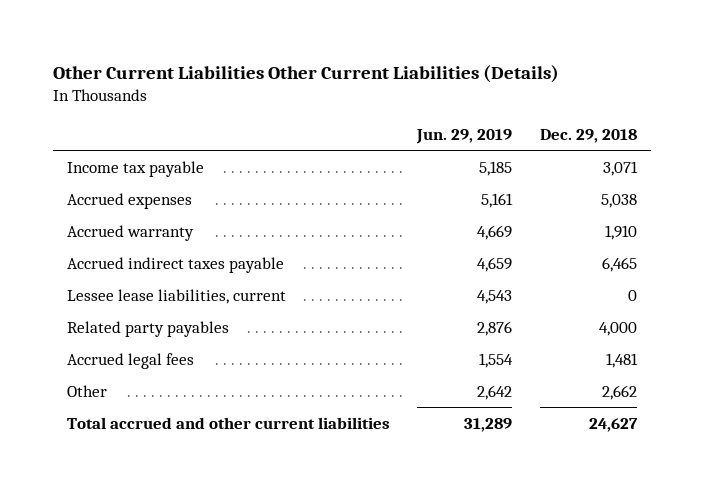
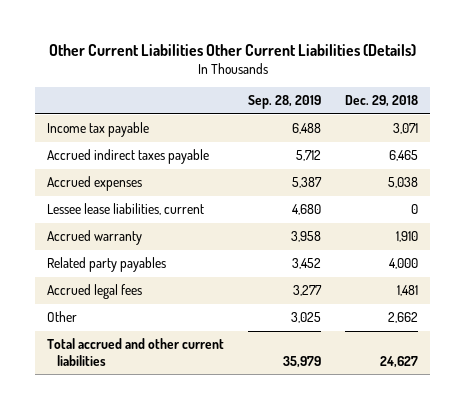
[416,128,513,144] Jun. 29, 2019 -> none
none -> [248,95,322,110] Sep. 28, 2019
[66,192,192,209] Accrued expenses -> [46,176,142,192] Accrued expenses
[66,224,194,241] Accrued warranty -> [46,230,142,246] Accrued warranty

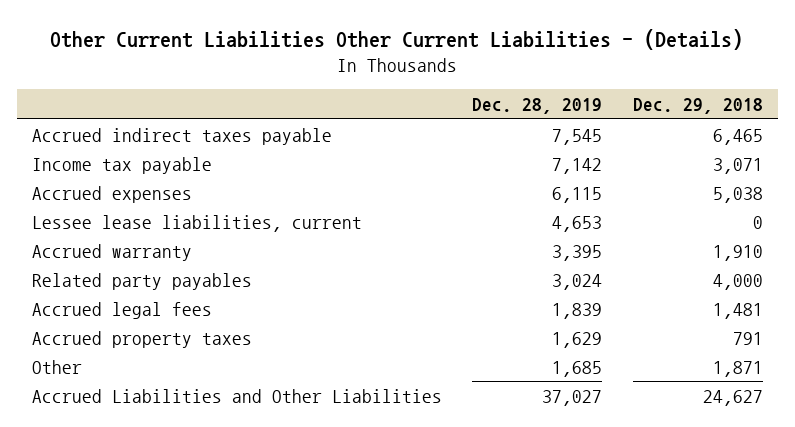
[48,43,416,56] Other Current Liabilities Other Current Liabilities (Details) -> [50,28,744,50] Other Current Liabilities Other Current Liabilities - (Details)
[248,95,322,110] Sep. 28, 2019 -> none
none -> [472,97,603,114] Dec. 28, 2019
[46,122,149,138] Income tax payable -> [32,156,213,174] Income tax payable
none -> [32,330,253,348] Accrued property taxes
[388,312,419,324] 2,662 -> [712,360,763,377] 1,871
[46,338,224,366] Total accrued and other current liabilities -> [32,388,443,403] Accrued Liabilities and Other Liabilities

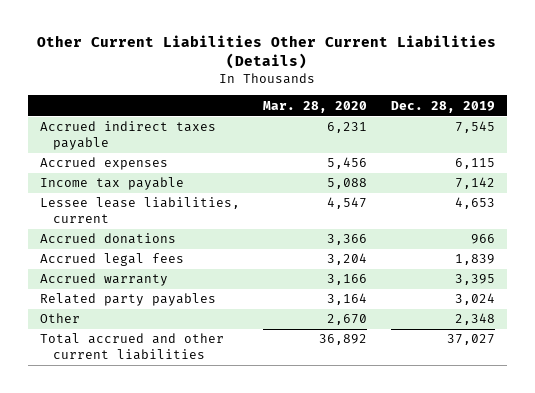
[50,28,744,50] Other Current Liabilities Other Current Liabilities - (Details) -> [37,35,497,70] Other Current Liabilities Other Current Liabilities (Details)
[632,97,763,114] Dec. 29, 2018 -> none
none -> [263,100,368,113] Mar. 28, 2020
[32,156,213,174] Income tax payable -> [39,177,184,191] Income tax payable
none -> [39,233,176,245] Accrued donations
[32,301,213,319] Accrued legal fees -> [39,253,184,267] Accrued legal fees
[32,330,253,348] Accrued property taxes -> none
[552,360,603,377] 1,685 -> [454,313,495,326] 2,348
[32,388,443,403] Accrued Liabilities and Other Liabilities -> [39,333,224,361] Total accrued and other current liabilities

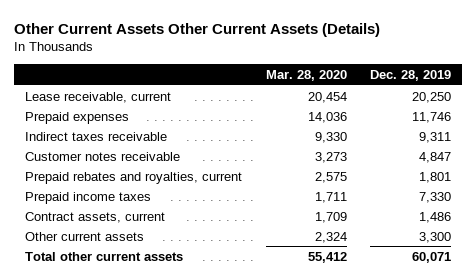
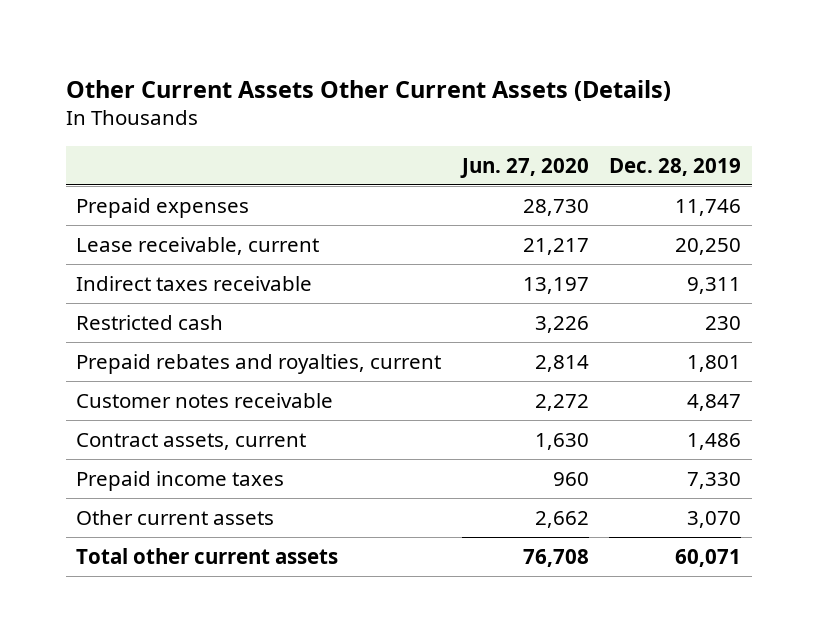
[265,69,347,81] Mar. 28, 2020 -> none
none -> [459,157,589,178] Jun. 27, 2020
[25,91,172,103] Lease receivable, current -> [76,236,320,255] Lease receivable, current
none -> [76,314,224,330] Restricted cash
[25,151,181,161] Customer notes receivable -> [76,392,334,408] Customer notes receivable
[25,191,152,204] Prepaid income taxes -> [76,470,285,491] Prepaid income taxes
[418,231,451,243] 3,300 -> [687,510,742,528] 3,070

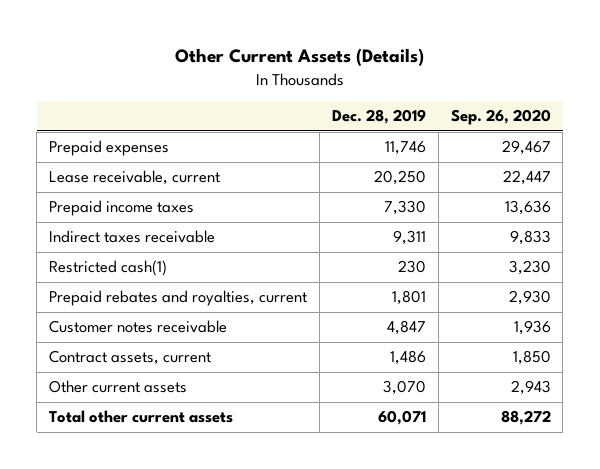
[66,79,672,101] Other Current Assets Other Current Assets (Details) -> [174,48,424,67] Other Current Assets (Details)
[459,157,589,178] Jun. 27, 2020 -> none
none -> [450,109,551,126] Sep. 26, 2020
[76,470,285,491] Prepaid income taxes -> [49,200,195,217] Prepaid income taxes
[76,314,224,330] Restricted cash -> [49,260,168,277] Restricted cash(1)

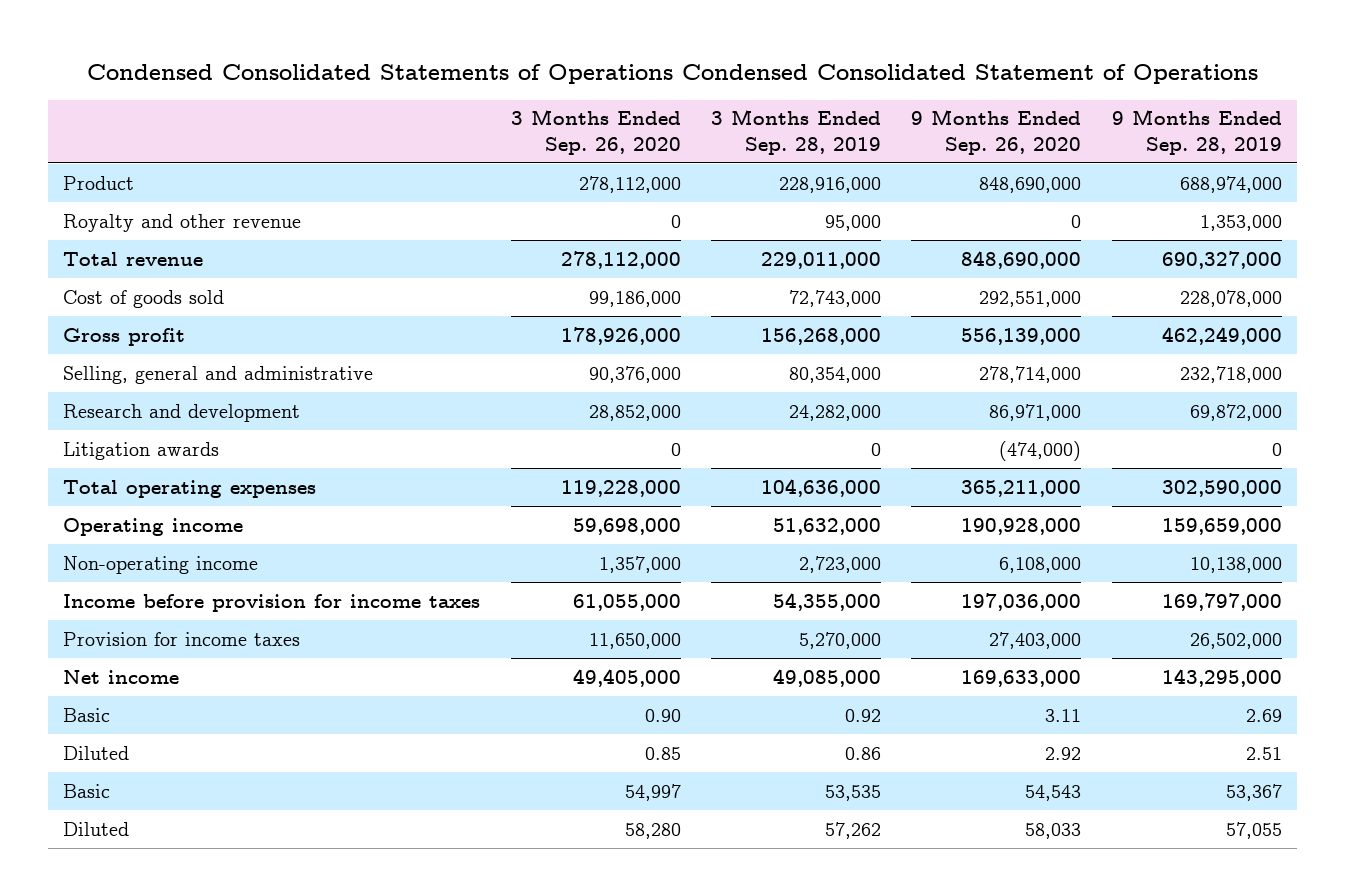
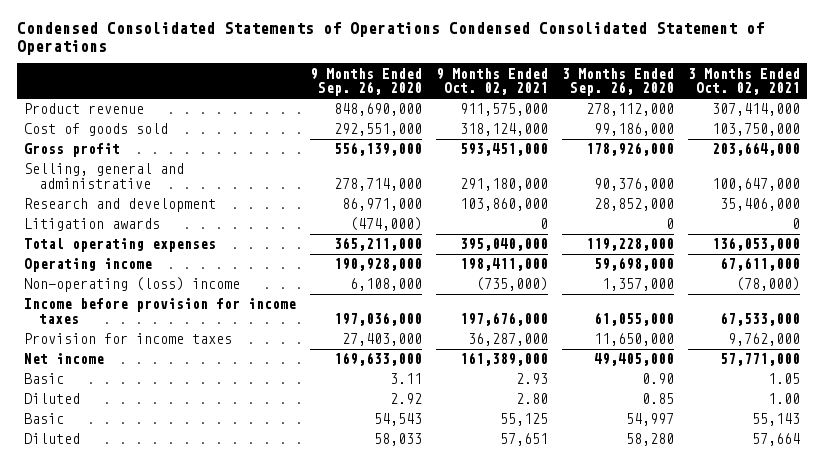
[711,109,882,155] 3 Months Ended Sep. 28, 2019 -> none
[1111,109,1282,155] 9 Months Ended Sep. 28, 2019 -> none
none -> [435,67,548,96] 9 Months Ended Oct. 02, 2021
none -> [687,67,800,96] 3 Months Ended Oct. 02, 2021
[63,175,135,190] Product -> none
[63,213,302,232] Royalty and other revenue -> none
[63,251,204,266] Total revenue -> [23,103,144,115] Product revenue
[63,555,259,574] Non-operating income -> [23,277,240,293] Non-operating (loss) income

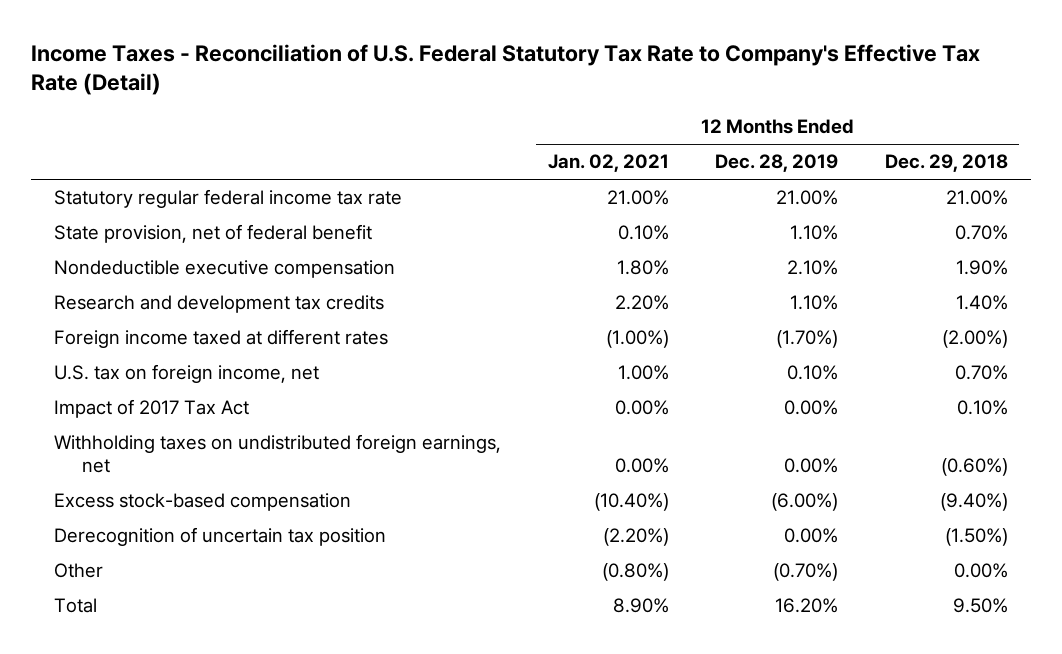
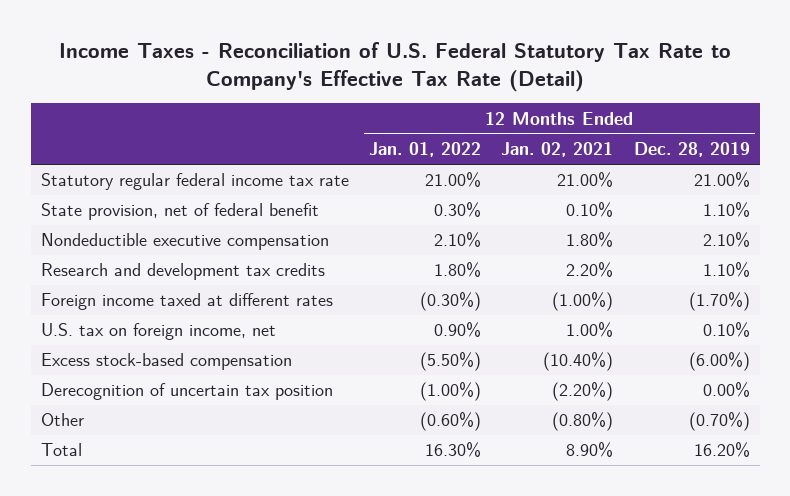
[884,154,1008,173] Dec. 29, 2018 -> none
none -> [369,142,482,158] Jan. 01, 2022
[54,399,250,419] Impact of 2017 Tax Act -> none
[54,434,502,474] Withholding taxes on undistributed foreign earnings, net -> none

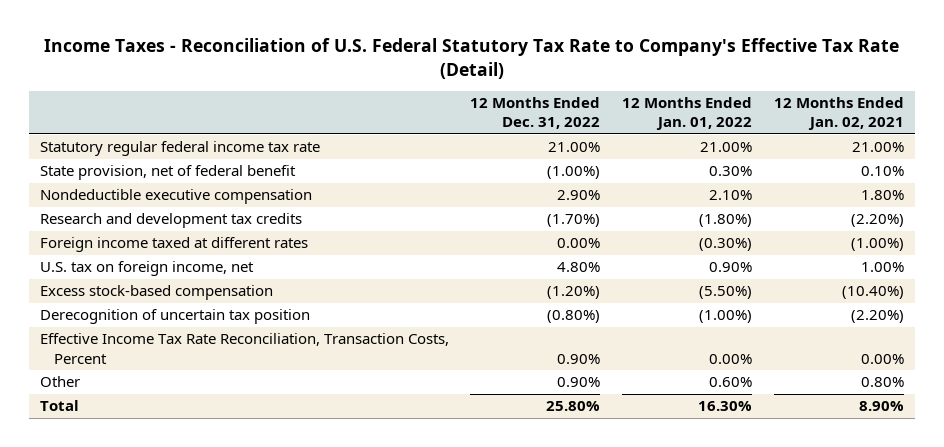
[633,142,750,158] Dec. 28, 2019 -> none
none -> [470,96,601,130] 12 Months Ended Dec. 31, 2022
[434,262,482,278] 1.80% -> [699,214,753,228] (1.80%)
[566,262,614,278] 2.20% -> [850,214,904,228] (2.20%)
none -> [39,333,449,364] Effective Income Tax Rate Reconciliation, Transaction Costs, Percent
[420,412,482,432] (0.60%) -> [709,377,753,388] 0.60%
[552,412,614,432] (0.80%) -> [860,377,904,388] 0.80%

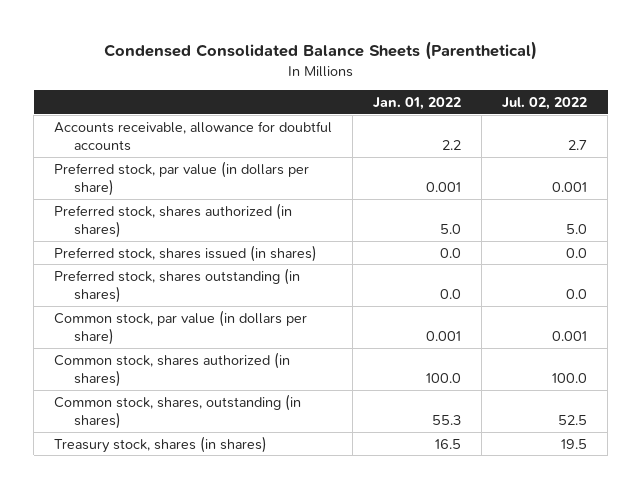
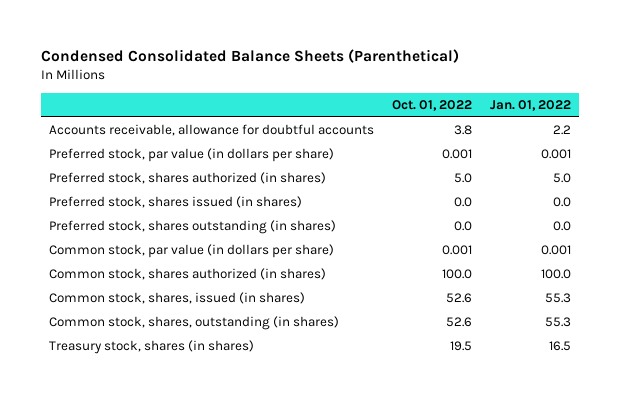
[502,96,588,110] Jul. 02, 2022 -> none
none -> [391,99,472,111] Oct. 01, 2022
none -> [49,292,306,305] Common stock, shares, issued (in shares)

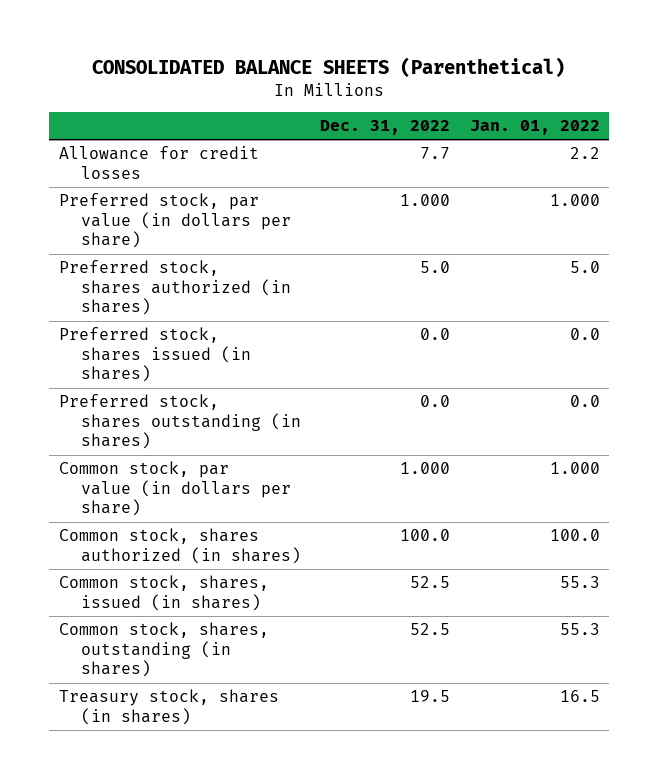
[40,49,459,64] Condensed Consolidated Balance Sheets (Parenthetical) -> [92,56,566,77] CONSOLIDATED BALANCE SHEETS (Parenthetical)
[391,99,472,111] Oct. 01, 2022 -> none
none -> [320,120,451,136] Dec. 31, 2022
[49,124,375,137] Accounts receivable, allowance for doubtful accounts -> [58,146,259,179] Allowance for credit losses
[540,149,571,160] 0.001 -> [549,194,600,207] 1.000
[540,245,571,256] 0.001 -> [549,462,600,475] 1.000

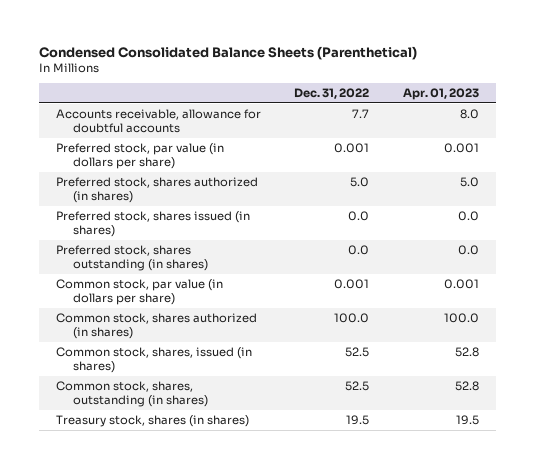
[92,56,566,77] CONSOLIDATED BALANCE SHEETS (Parenthetical) -> [39,45,418,60] Condensed Consolidated Balance Sheets (Parenthetical)
[469,120,600,136] Jan. 01, 2022 -> none
none -> [403,88,480,101] Apr. 01, 2023
[58,146,259,179] Allowance for credit losses -> [55,109,261,133] Accounts receivable, allowance for doubtful accounts
[400,194,451,207] 1.000 -> [334,143,370,154] 0.001
[400,462,451,475] 1.000 -> [334,279,370,290] 0.001

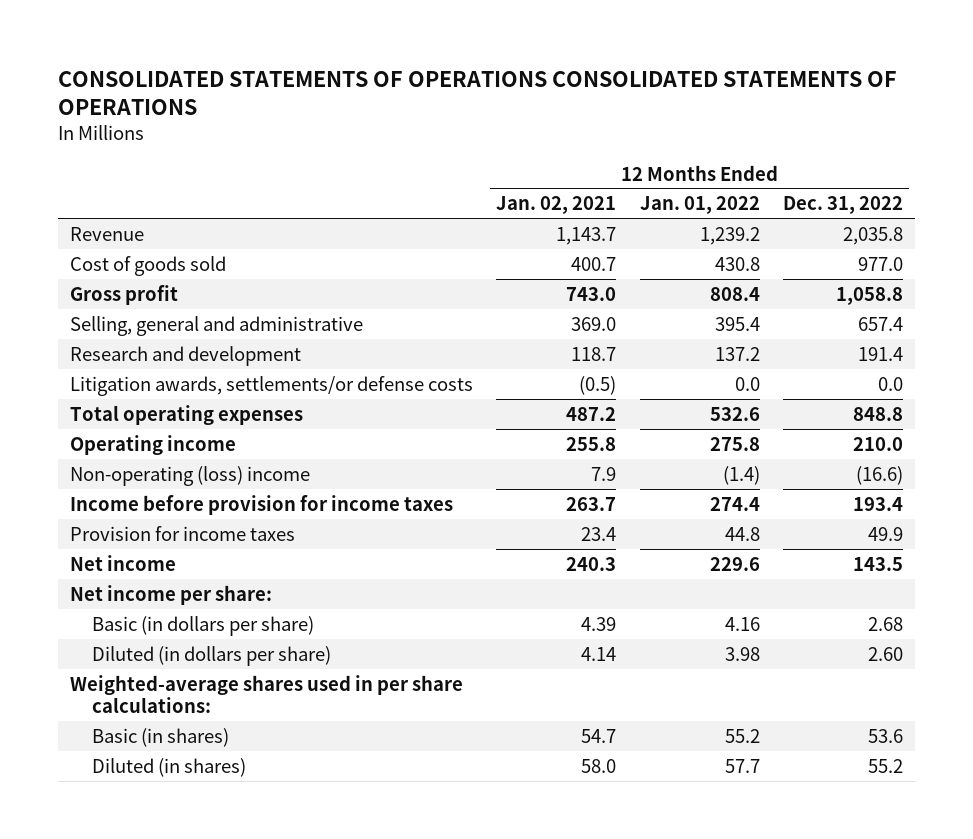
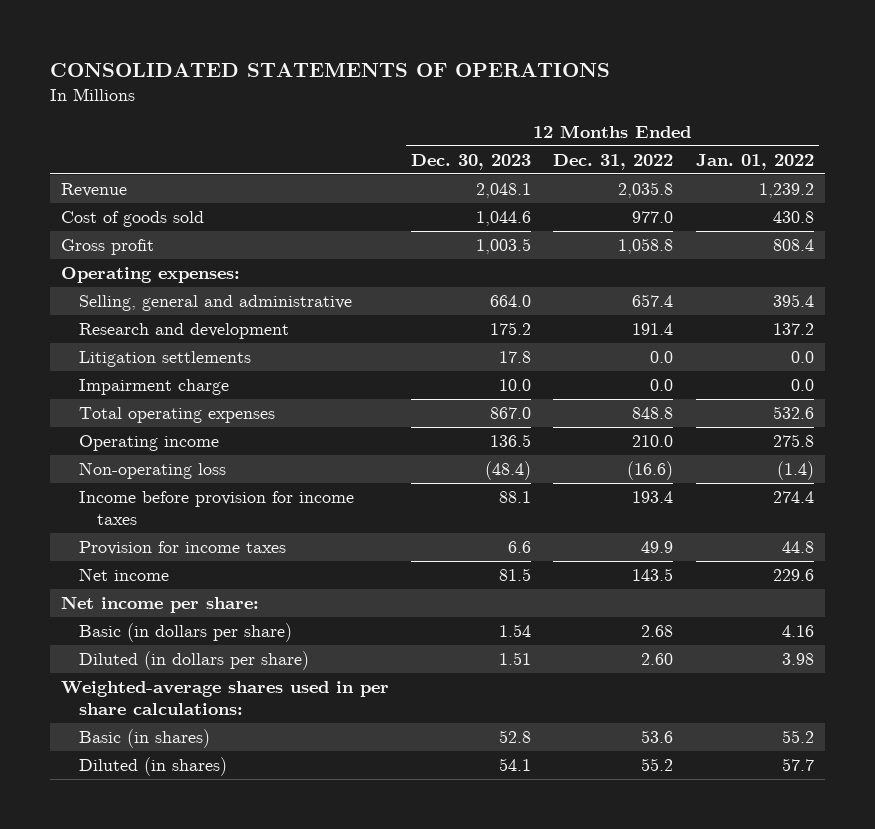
[57,70,897,116] CONSOLIDATED STATEMENTS OF OPERATIONS CONSOLIDATED STATEMENTS OF OPERATIONS -> [49,61,610,77] CONSOLIDATED STATEMENTS OF OPERATIONS
[496,196,617,215] Jan. 02, 2021 -> none
none -> [411,153,532,170] Dec. 30, 2023
none -> [60,266,240,283] Operating expenses:
[69,375,473,396] Litigation awards, settlements/or defense costs -> [78,350,251,367] Litigation settlements
none -> [78,378,229,395] Impairment charge
[69,465,310,486] Non-operating (loss) income -> [78,461,226,479] Non-operating loss

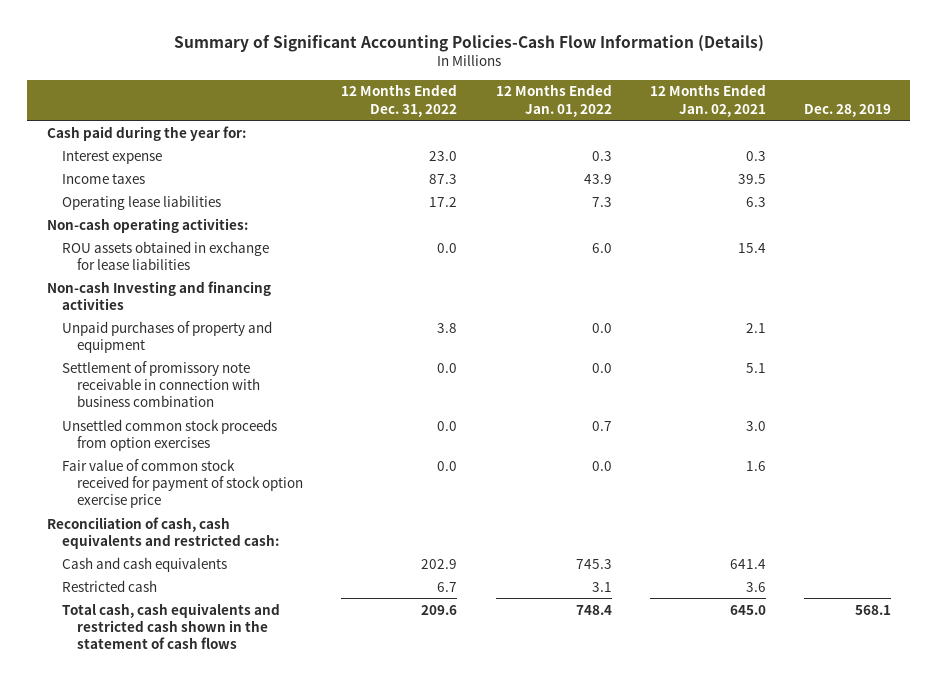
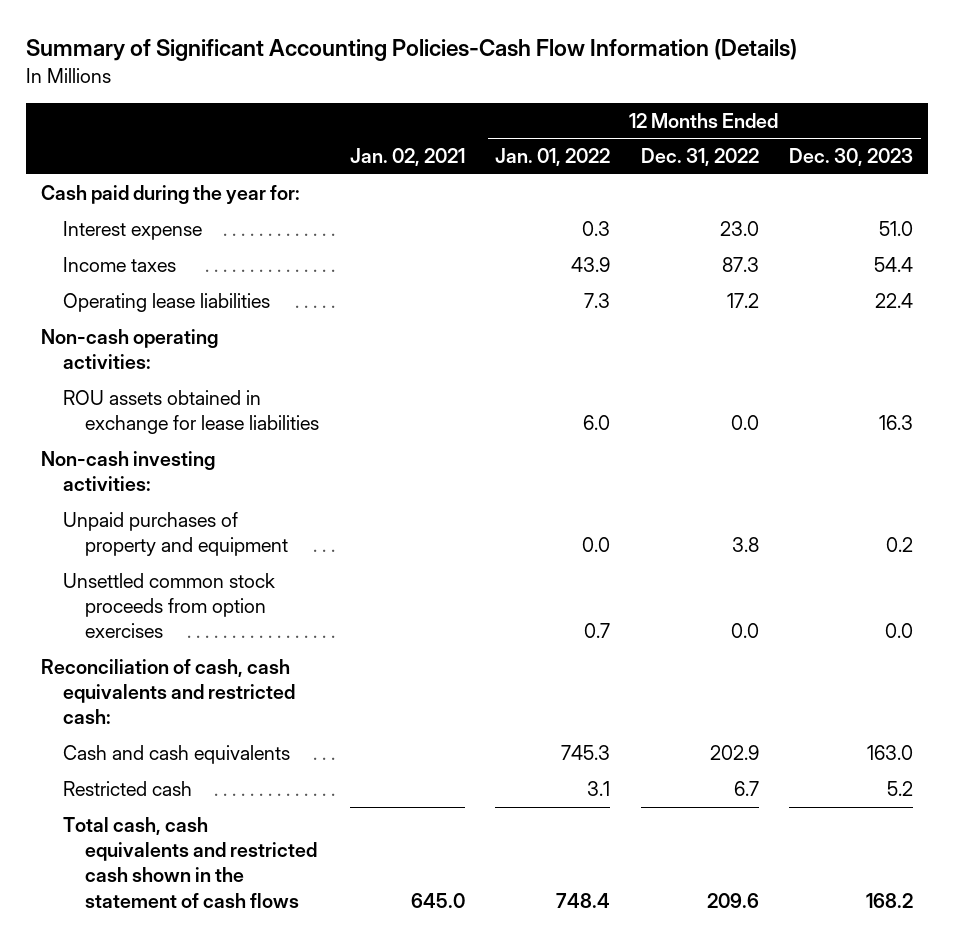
[649,84,766,117] 12 Months Ended Jan. 02, 2021 -> none
[804,103,892,117] Dec. 28, 2019 -> none
none -> [349,148,465,167] Jan. 02, 2021
none -> [789,148,914,167] Dec. 30, 2023
[46,280,271,310] Non-cash Investing and financing activities -> [41,450,216,492] Non-cash investing activities:
[61,360,260,407] Settlement of promissory note receivable in connection with business combination -> none
[61,458,303,508] Fair value of common stock received for payment of stock option exercise price -> none

